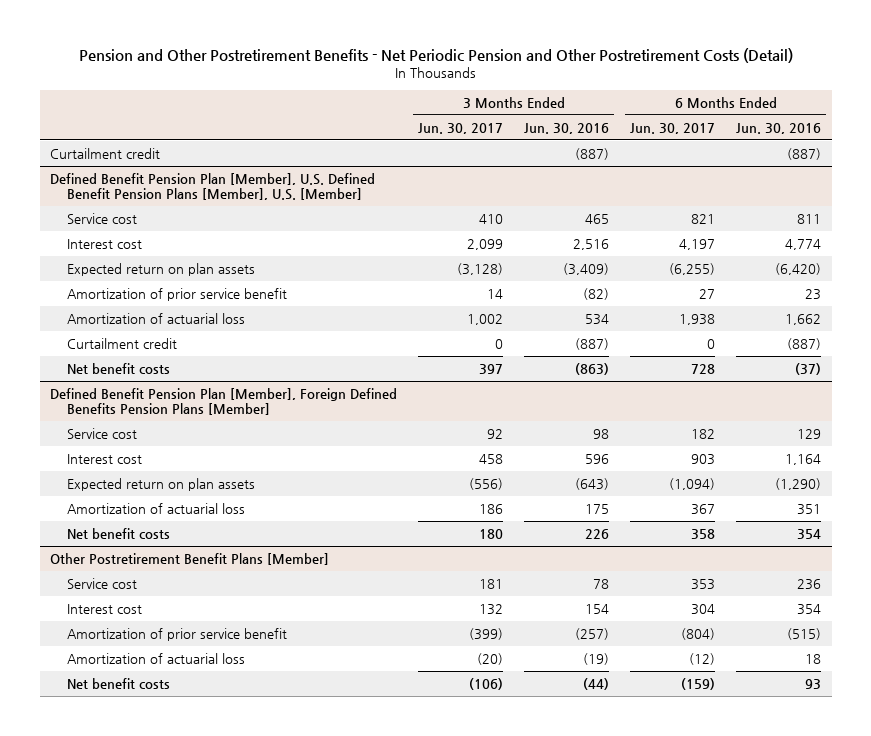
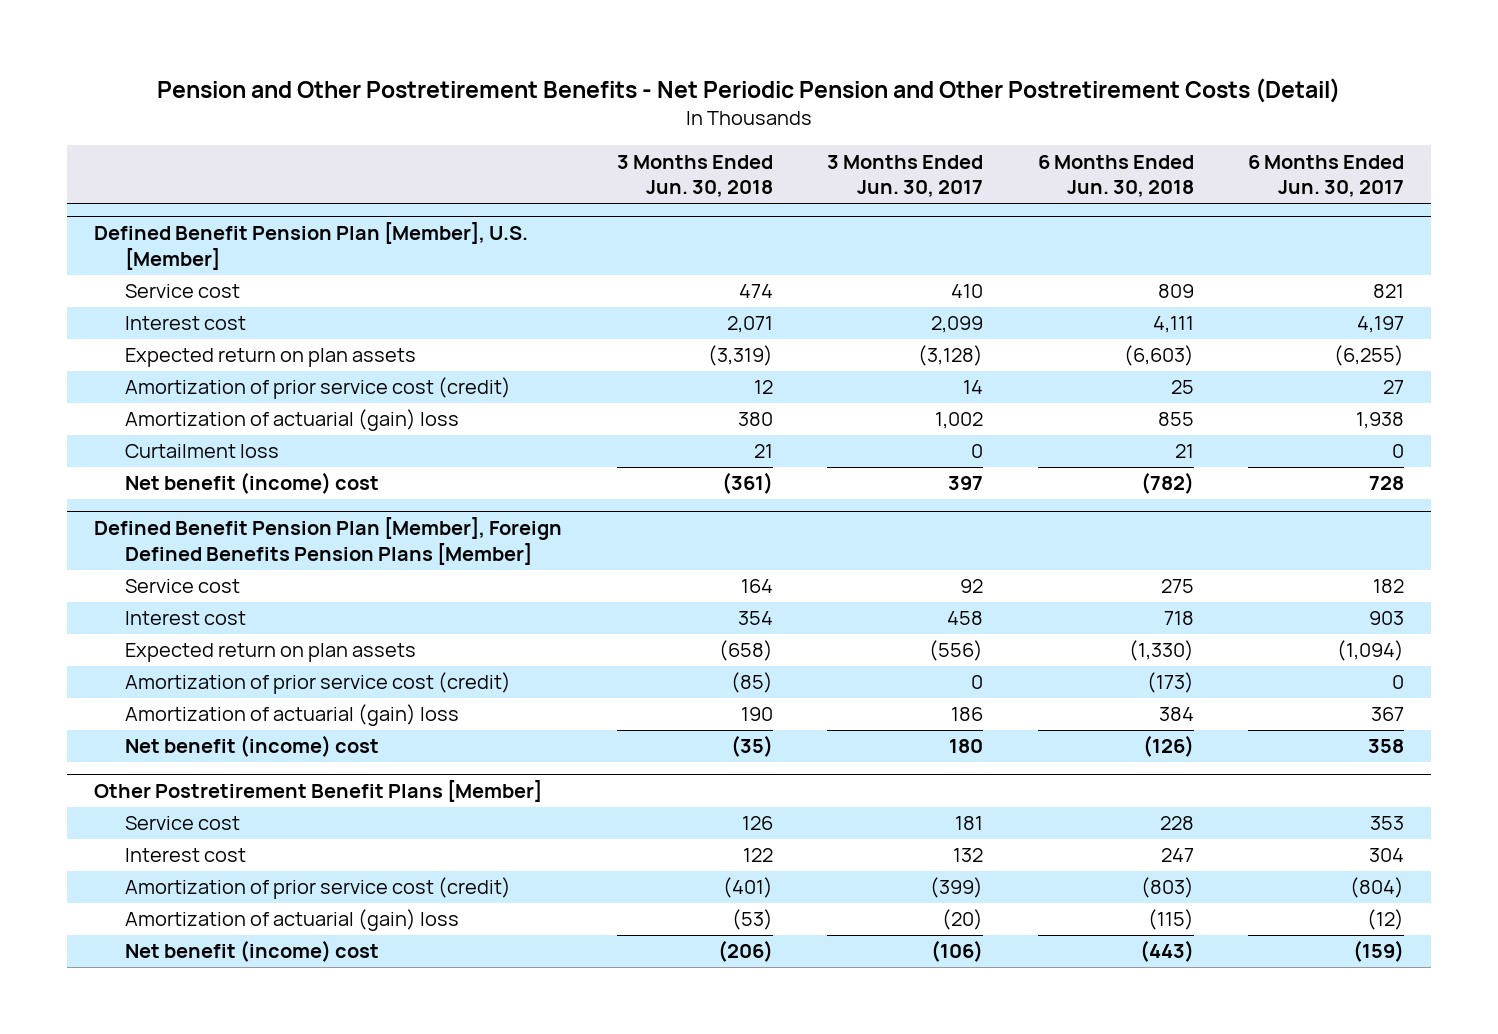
[524,122,610,134] Jun. 30, 2016 -> none
[736,122,822,134] Jun. 30, 2016 -> none
none -> [616,154,773,198] 3 Months Ended Jun. 30, 2018
none -> [1037,154,1194,198] 6 Months Ended Jun. 30, 2018
[50,147,161,159] Curtailment credit -> none
[50,172,376,200] Defined Benefit Pension Plan [Member], U.S. Defined Benefit Pension Plans [Member], U.S. [Member] -> [94,222,529,271] Defined Benefit Pension Plan [Member], U.S. [Member]
[66,287,287,301] Amortization of prior service benefit -> [125,377,512,400] Amortization of prior service cost (credit)
[66,312,245,324] Amortization of actuarial loss -> [125,409,460,432] Amortization of actuarial (gain) loss
[66,337,177,349] Curtailment credit -> [125,444,280,459] Curtailment loss
[66,362,170,374] Net benefit costs -> [125,472,380,495] Net benefit (income) cost
none -> [125,672,512,695] Amortization of prior service cost (credit)
[66,502,245,514] Amortization of actuarial loss -> [125,704,460,727] Amortization of actuarial (gain) loss
[66,527,170,539] Net benefit costs -> [125,735,380,758] Net benefit (income) cost
[66,627,287,641] Amortization of prior service benefit -> [125,877,512,900] Amortization of prior service cost (credit)
[66,652,245,664] Amortization of actuarial loss -> [125,909,460,932] Amortization of actuarial (gain) loss
[66,677,170,689] Net benefit costs -> [125,940,380,963] Net benefit (income) cost

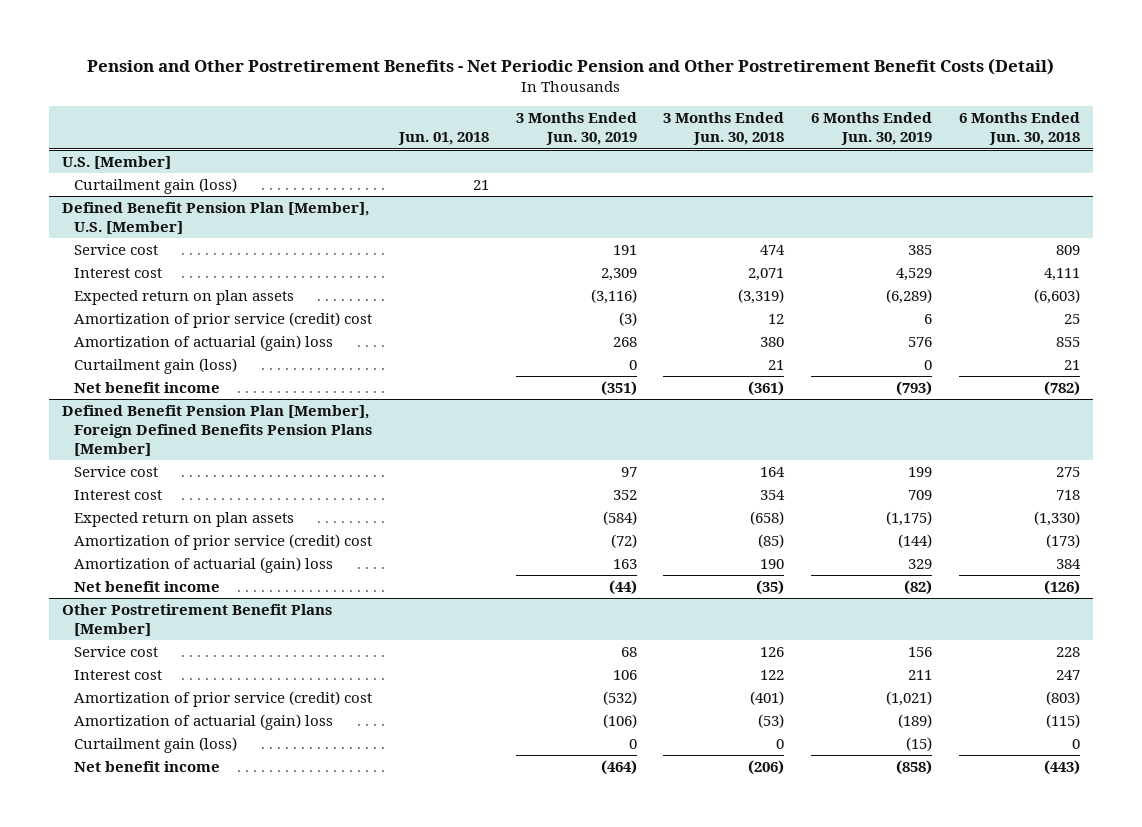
[157,78,1341,104] Pension and Other Postretirement Benefits - Net Periodic Pension and Other Postretirement Costs (Detail) -> [86,57,1054,75] Pension and Other Postretirement Benefits - Net Periodic Pension and Other Postretirement Benefit Costs (Detail)
[827,154,984,198] 3 Months Ended Jun. 30, 2017 -> none
[1248,154,1405,198] 6 Months Ended Jun. 30, 2017 -> none
none -> [397,132,489,146] Jun. 01, 2018
none -> [515,112,637,146] 3 Months Ended Jun. 30, 2019
none -> [811,112,933,146] 6 Months Ended Jun. 30, 2019
none -> [61,155,171,169] U.S. [Member]
none -> [74,177,238,194] Curtailment gain (loss)
[125,377,512,400] Amortization of prior service cost (credit) -> [74,311,373,328] Amortization of prior service (credit) cost
[125,444,280,459] Curtailment loss -> [74,357,238,374] Curtailment gain (loss)
[125,472,380,495] Net benefit (income) cost -> [74,381,221,393] Net benefit income
[125,672,512,695] Amortization of prior service cost (credit) -> [74,533,373,550] Amortization of prior service (credit) cost
[125,735,380,758] Net benefit (income) cost -> [74,580,221,592] Net benefit income
[125,877,512,900] Amortization of prior service cost (credit) -> [74,690,373,707] Amortization of prior service (credit) cost
none -> [74,736,238,753] Curtailment gain (loss)
[125,940,380,963] Net benefit (income) cost -> [74,760,221,772] Net benefit income

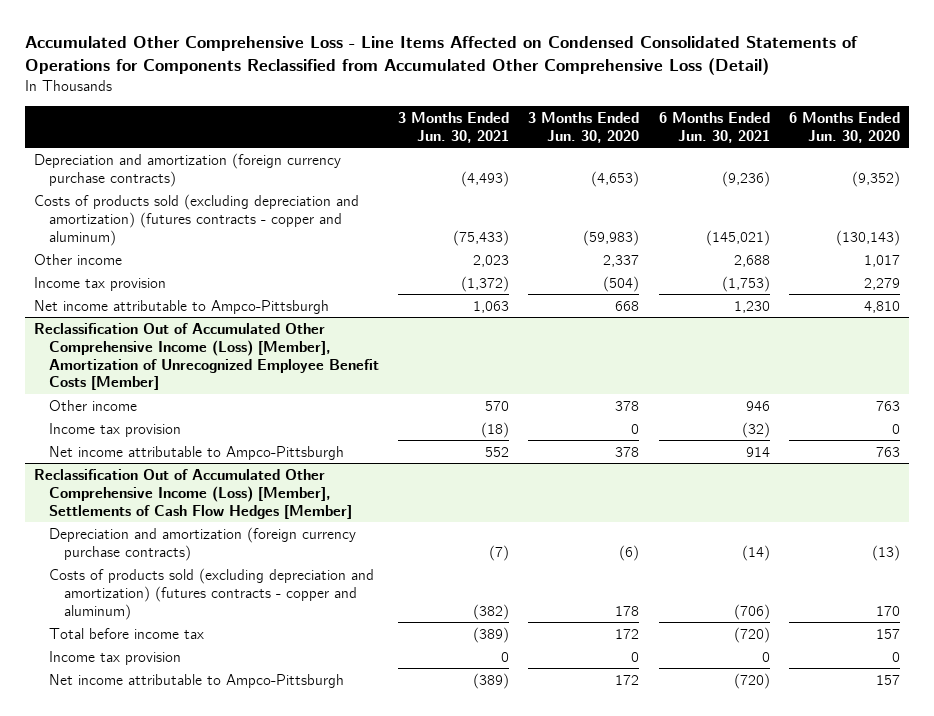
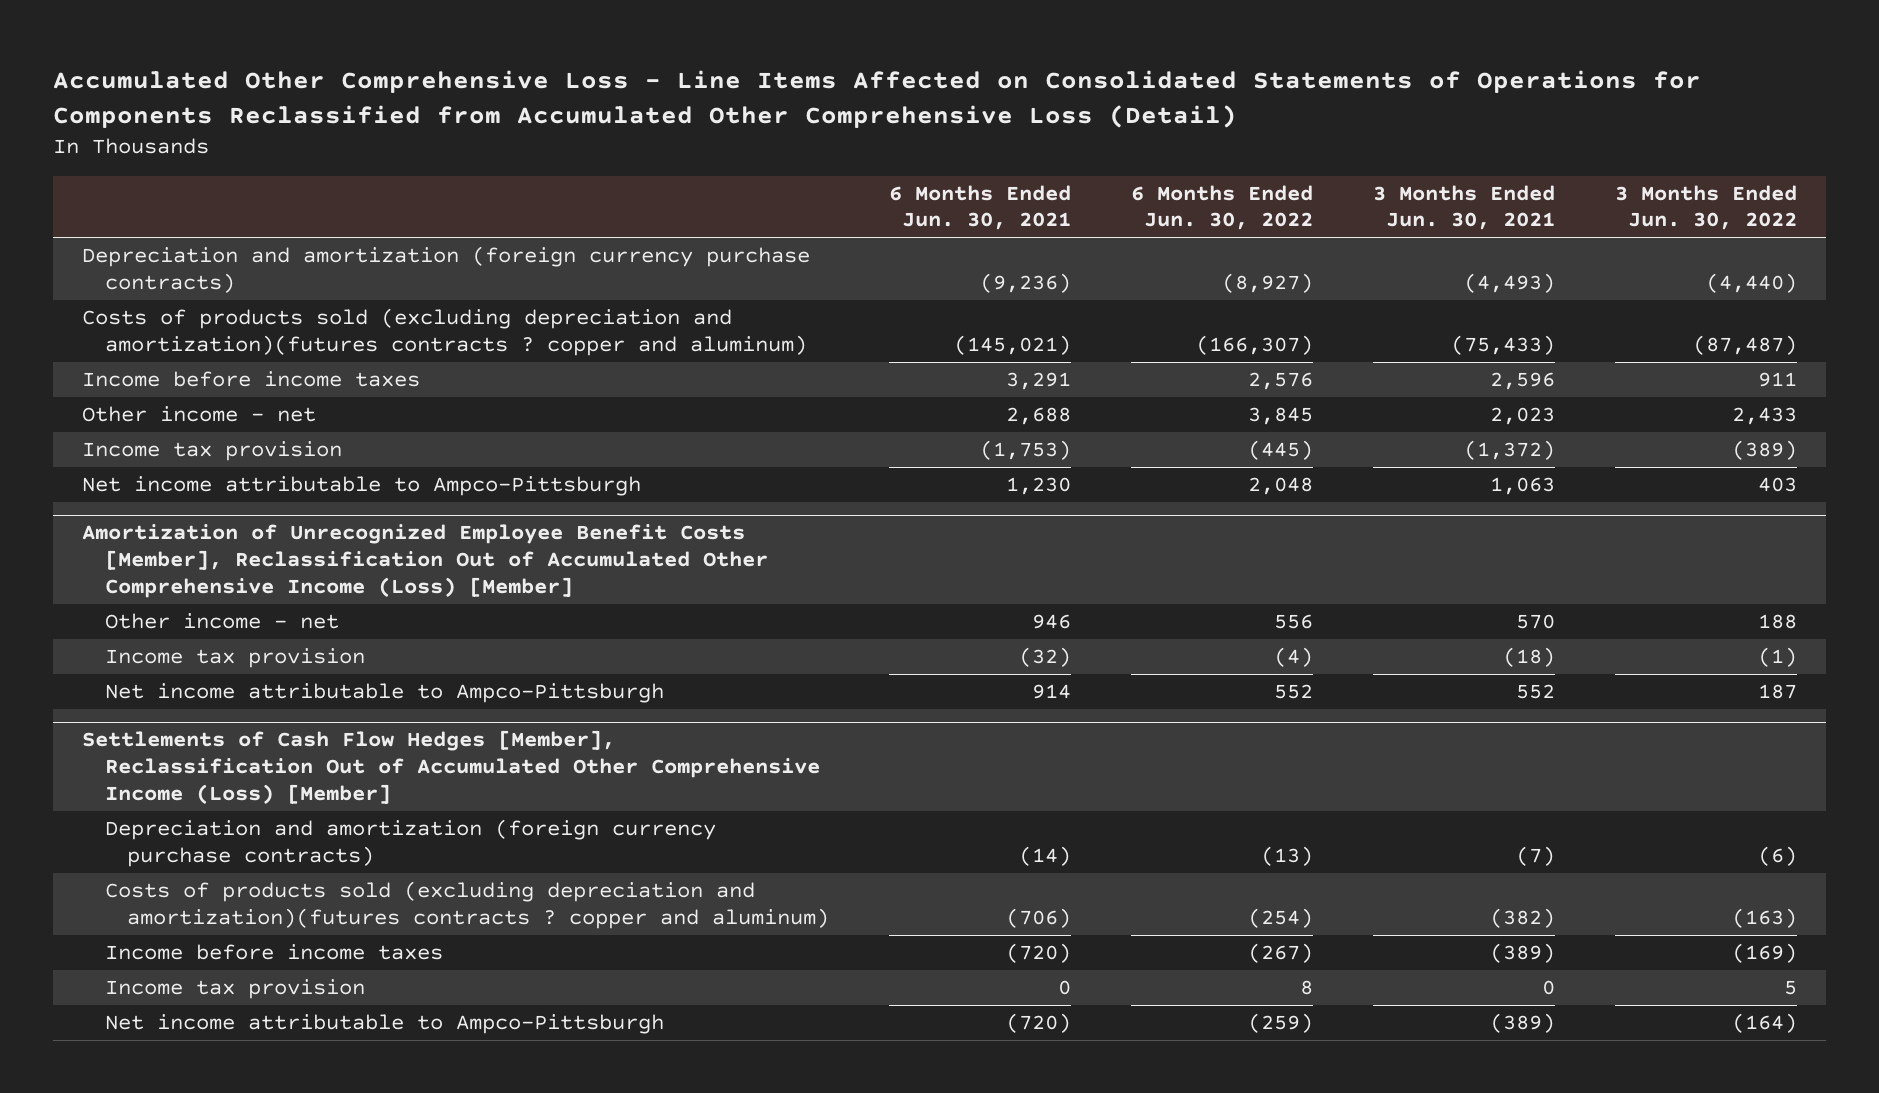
[24,35,858,75] Accumulated Other Comprehensive Loss - Line Items Affected on Condensed Consolidated Statements of Operations for Components Reclassified from Accumulated Other Comprehensive Loss (Detail) -> [52,69,1701,128] Accumulated Other Comprehensive Loss - Line Items Affected on Consolidated Statements of Operations for Components Reclassified from Accumulated Other Comprehensive Loss (Detail)
[528,111,640,143] 3 Months Ended Jun. 30, 2020 -> none
[788,111,900,143] 6 Months Ended Jun. 30, 2020 -> none
none -> [1130,184,1313,231] 6 Months Ended Jun. 30, 2022
none -> [1614,184,1797,231] 3 Months Ended Jun. 30, 2022
[34,193,360,246] Costs of products sold (excluding depreciation and amortization) (futures contracts - copper and aluminum) -> [82,308,807,356] Costs of products sold (excluding depreciation and amortization)(futures contracts ? copper and aluminum)
none -> [82,371,421,388] Income before income taxes
[34,253,123,265] Other income -> [82,406,317,423] Other income - net
[34,322,380,391] Reclassification Out of Accumulated Other Comprehensive Income (Loss) [Member], Amortization of Unrecognized Employee Benefit Costs [Member] -> [82,524,768,599] Amortization of Unrecognized Employee Benefit Costs [Member], Reclassification Out of Accumulated Other Comprehensive Income (Loss) [Member]
[49,399,138,411] Other income -> [104,613,339,630] Other income - net
[34,468,353,519] Reclassification Out of Accumulated Other Comprehensive Income (Loss) [Member], Settlements of Cash Flow Hedges [Member] -> [82,730,820,805] Settlements of Cash Flow Hedges [Member], Reclassification Out of Accumulated Other Comprehensive Income (Loss) [Member]
[49,567,375,620] Costs of products sold (excluding depreciation and amortization) (futures contracts - copper and aluminum) -> [104,881,830,929] Costs of products sold (excluding depreciation and amortization)(futures contracts ? copper and aluminum)
[49,627,205,639] Total before income tax -> [104,944,443,961] Income before income taxes

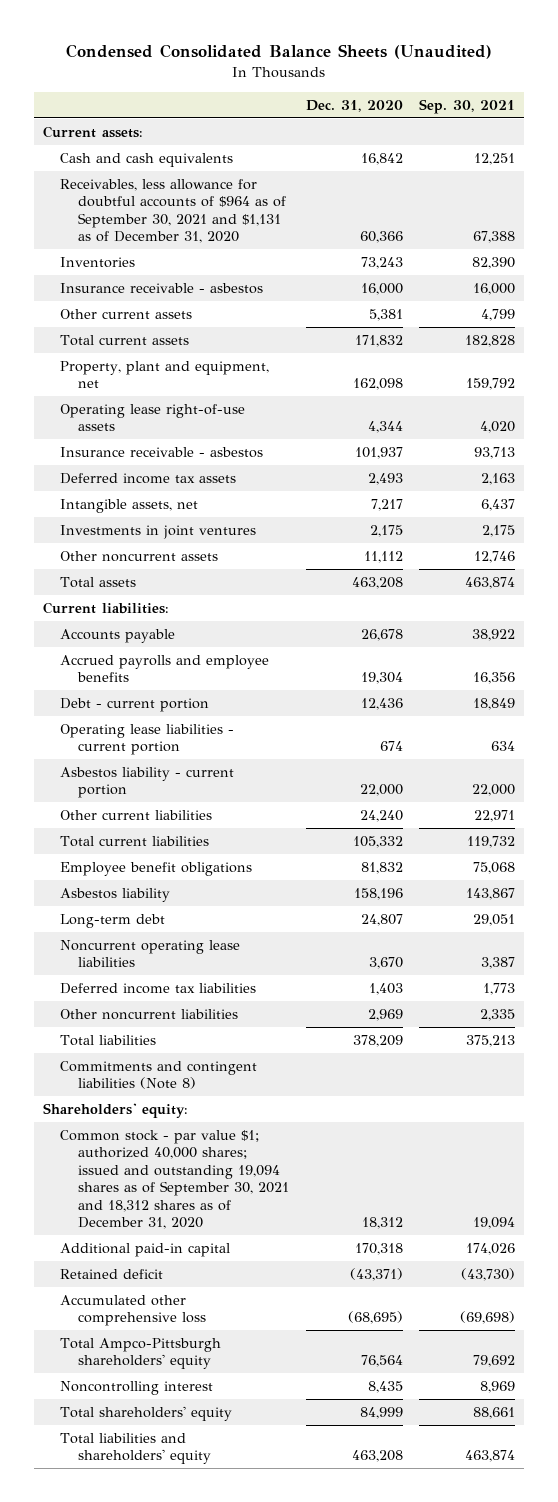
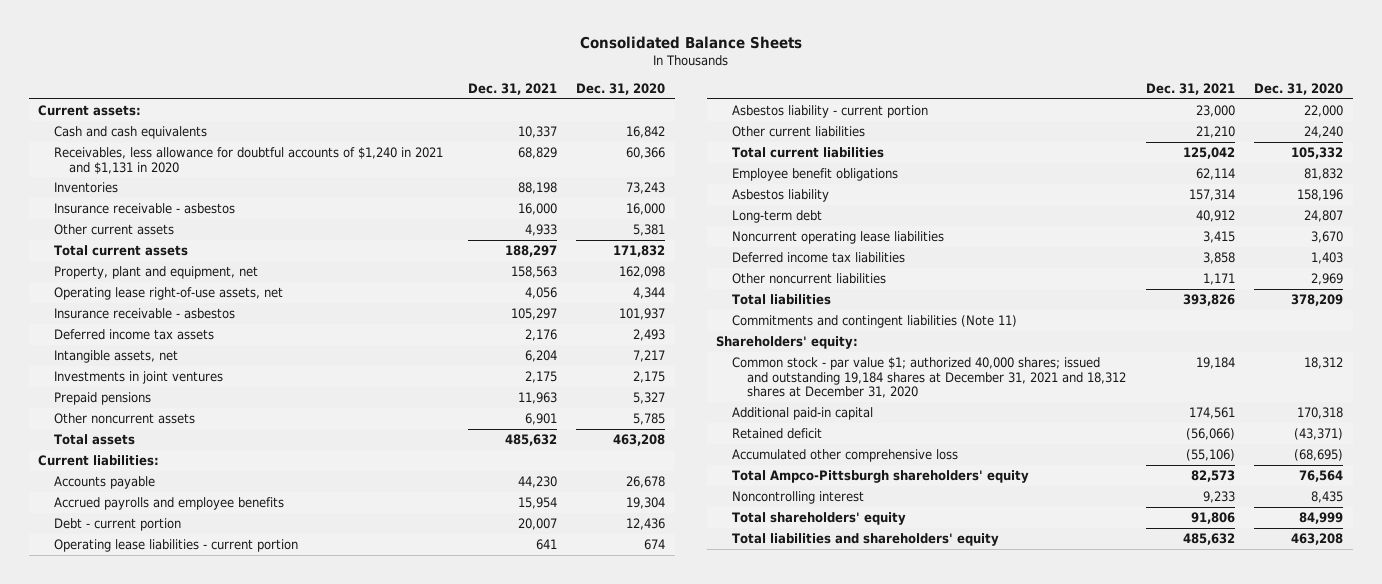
[65,44,492,60] Condensed Consolidated Balance Sheets (Unaudited) -> [579,36,802,50] Consolidated Balance Sheets
[419,98,516,114] Sep. 30, 2021 -> none
none -> [467,82,557,95] Dec. 31, 2021
[60,179,286,244] Receivables, less allowance for doubtful accounts of $964 as of September 30, 2021 and $1,131 as of December 31, 2020 -> [53,146,443,174] Receivables, less allowance for doubtful accounts of $1,240 in 2021 and $1,131 in 2020
[60,404,246,432] Operating lease right-of-use assets -> [53,286,283,300] Operating lease right-of-use assets, net
none -> [53,391,151,405] Prepaid pensions
[363,551,403,564] 11,112 -> [633,412,666,425] 5,785
[60,1061,258,1090] Commitments and contingent liabilities (Note 8) -> [731,314,1017,328] Commitments and contingent liabilities (Note 11)
[60,1130,289,1230] Common stock - par value $1; authorized 40,000 shares; issued and outstanding 19,094 shares as of September 30, 2021 and 18,312 shares as of December 31, 2020 -> [731,356,1127,399] Common stock - par value $1; authorized 40,000 shares; issued and outstanding 19,184 shares at December 31, 2021 and 18,312 shares at December 31, 2020

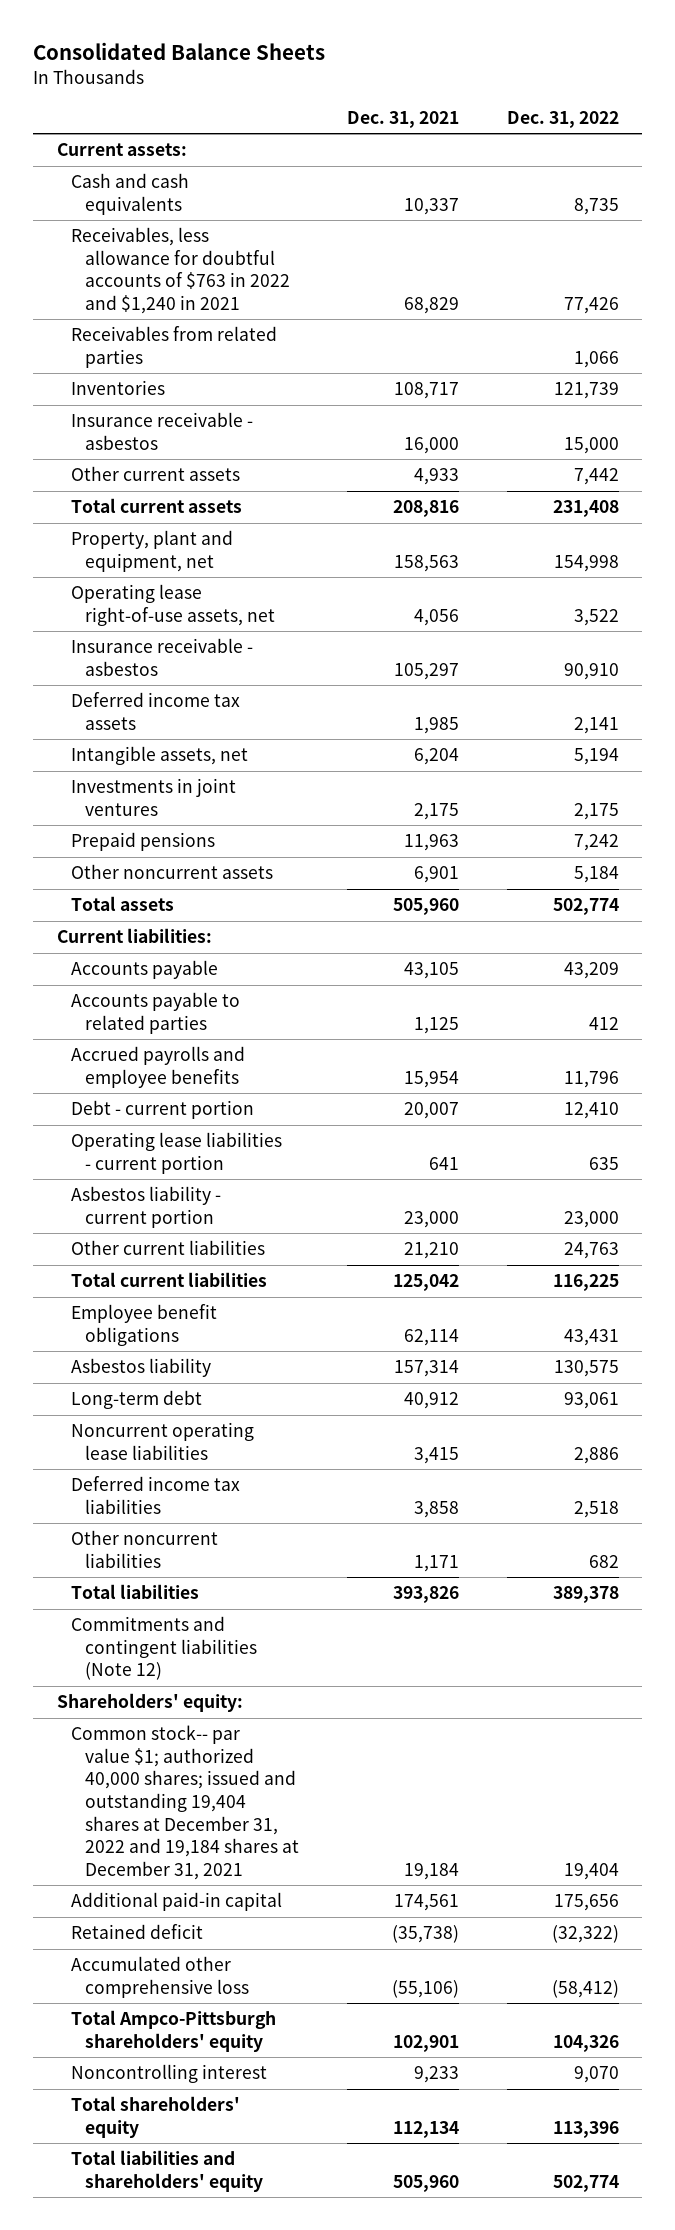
[576,82,666,95] Dec. 31, 2020 -> none
none -> [506,110,619,128] Dec. 31, 2022
[53,146,443,174] Receivables, less allowance for doubtful accounts of $1,240 in 2021 and $1,131 in 2020 -> [70,227,291,314] Receivables, less allowance for doubtful accounts of $763 in 2022 and $1,240 in 2021
none -> [70,326,277,368] Receivables from related parties
[517,181,557,194] 88,198 -> [393,382,459,400] 108,717
[504,244,557,257] 188,297 -> [392,500,459,518] 208,816
[524,328,557,341] 2,176 -> [413,716,459,734] 1,985
[504,433,557,446] 485,632 -> [392,898,459,916] 505,960
[517,475,557,488] 44,230 -> [403,962,459,980] 43,105
none -> [70,992,240,1034] Accounts payable to related parties
[731,314,1017,328] Commitments and contingent liabilities (Note 11) -> [70,1616,258,1681] Commitments and contingent liabilities (Note 12)
[731,356,1127,399] Common stock - par value $1; authorized 40,000 shares; issued and outstanding 19,184 shares at December 31, 2021 and 18,312 shares at December 31, 2020 -> [70,1725,300,1880] Common stock-- par value $1; authorized 40,000 shares; issued and outstanding 19,404 shares at December 31, 2022 and 19,184 shares at December 31, 2021
[1185,427,1235,440] (56,066) -> [391,1925,459,1944] (35,738)
[1190,469,1235,482] 82,573 -> [392,2034,459,2052] 102,901
[1190,511,1235,524] 91,806 -> [392,2120,459,2138] 112,134
[1182,532,1235,545] 485,632 -> [392,2174,459,2192] 505,960

